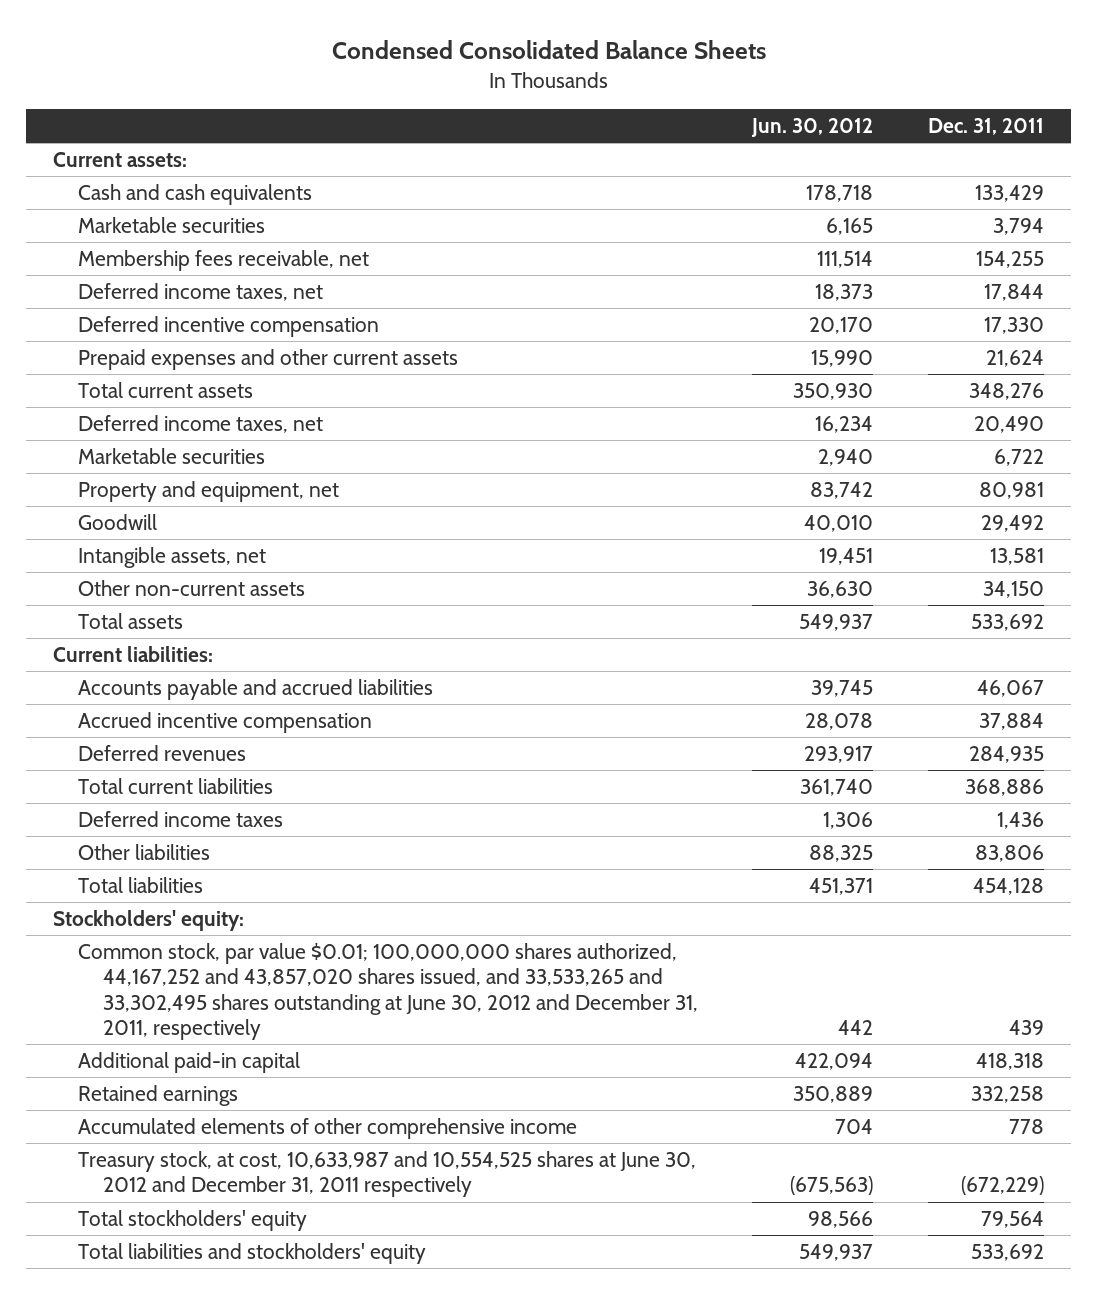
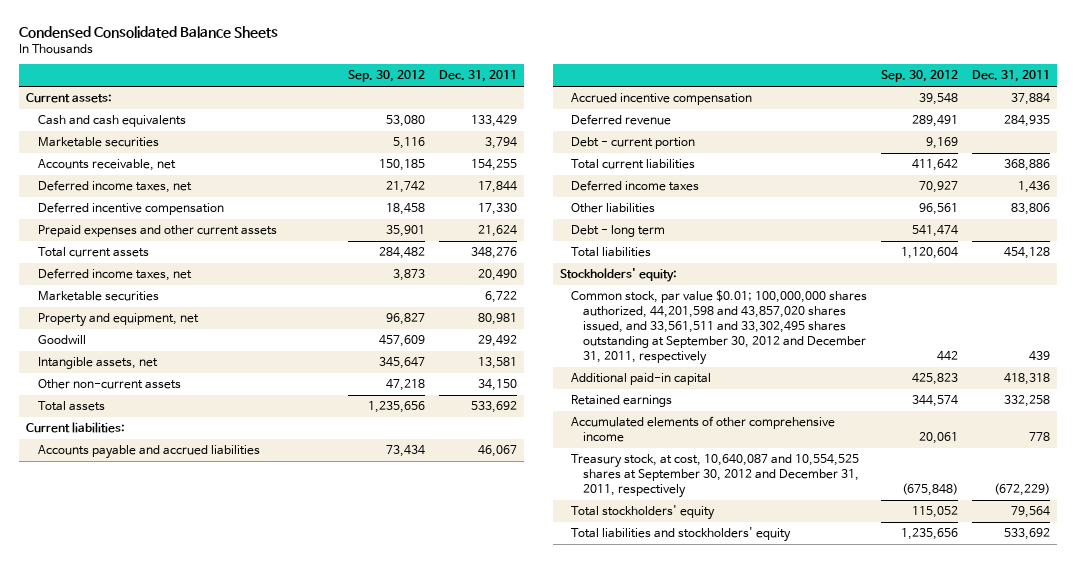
[751,117,874,137] Jun. 30, 2012 -> none
none -> [347,70,425,83] Sep. 30, 2012
[78,250,370,272] Membership fees receivable, net -> [37,159,176,172] Accounts receivable, net
[78,745,247,762] Deferred revenues -> [571,114,672,126] Deferred revenue
none -> [571,137,696,150] Debt - current portion
none -> [571,225,666,238] Debt - long term
[78,943,698,1040] Common stock, par value $0.01; 100,000,000 shares authorized, 44,167,252 and 43,857,020 shares issued, and 33,533,265 and 33,302,495 shares outstanding at June 30, 2012 and December 31, 2011, respectively -> [571,290,868,365] Common stock, par value $0.01; 100,000,000 shares authorized, 44,201,598 and 43,857,020 shares issued, and 33,561,511 and 33,302,495 shares outstanding at September 30, 2012 and December 31, 2011, respectively
[78,1151,697,1198] Treasury stock, at cost, 10,633,987 and 10,554,525 shares at June 30, 2012 and December 31, 2011 respectively -> [571,454,860,498] Treasury stock, at cost, 10,640,087 and 10,554,525 shares at September 30, 2012 and December 31, 2011, respectively

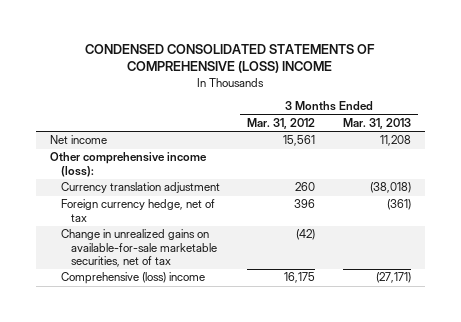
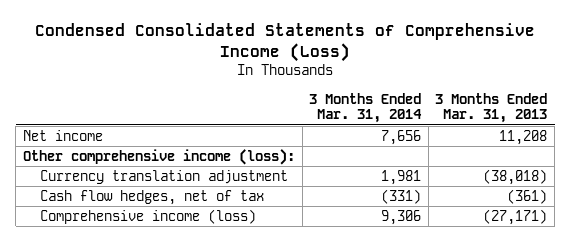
[85,43,376,74] CONDENSED CONSOLIDATED STATEMENTS OF COMPREHENSIVE (LOSS) INCOME -> [35,23,536,63] Condensed Consolidated Statements of Comprehensive Income (Loss)
[247,117,316,129] Mar. 31, 2012 -> none
none -> [309,92,423,124] 3 Months Ended Mar. 31, 2014
[60,229,218,268] Change in unrealized gains on available-for-sale marketable securities, net of tax -> none
[60,199,215,222] Foreign currency hedge, net of tax -> [40,189,265,205] Cash flow hedges, net of tax
[60,272,205,285] Comprehensive (loss) income -> [40,208,257,224] Comprehensive income (loss)

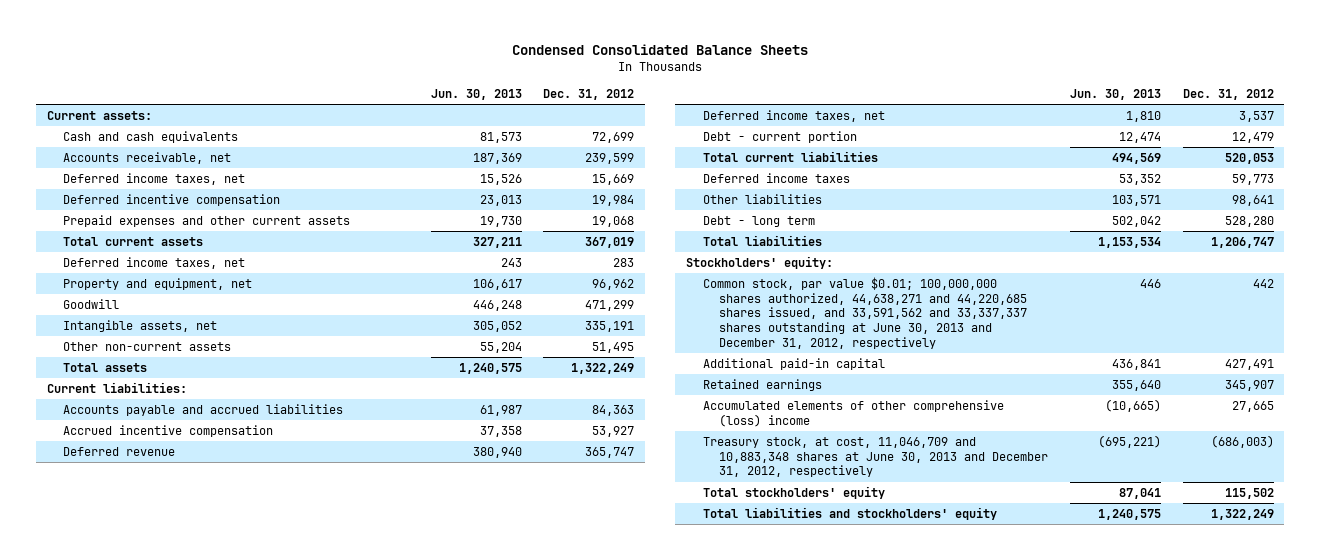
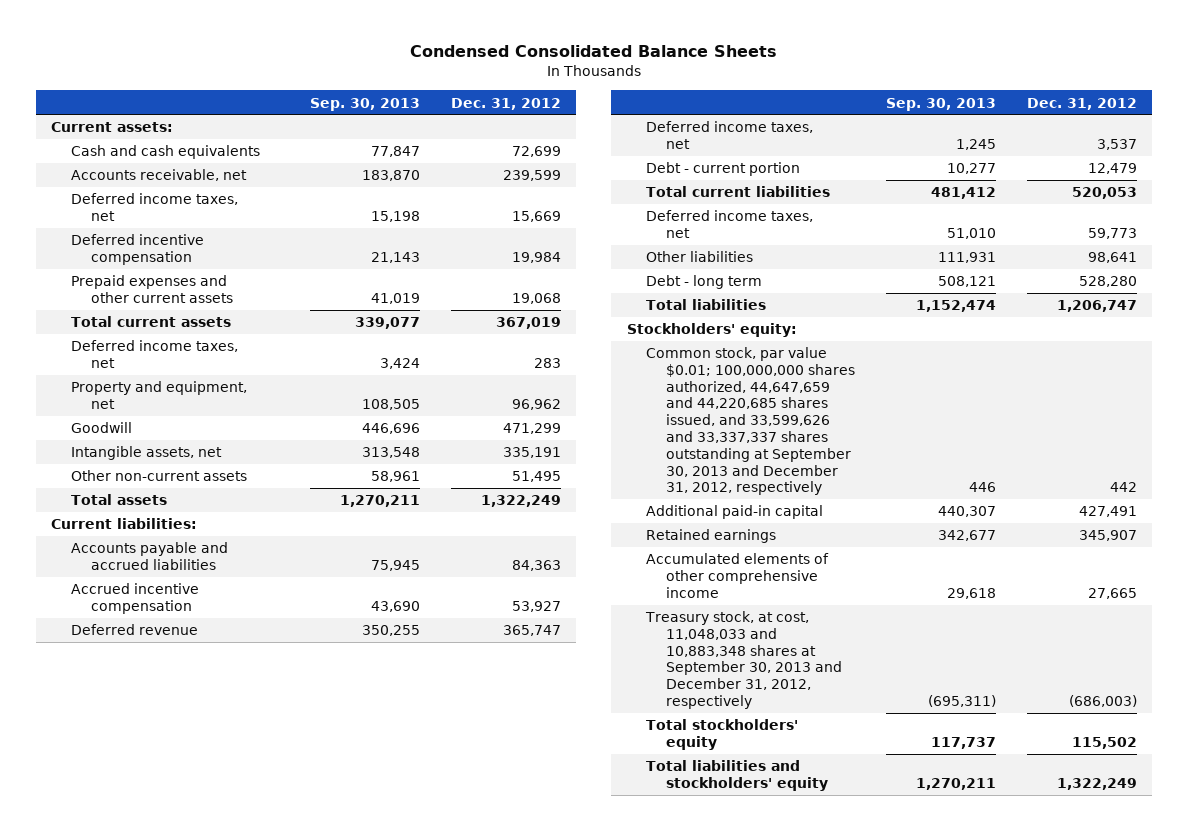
[430,88,522,100] Jun. 30, 2013 -> none
none -> [310,97,421,111] Sep. 30, 2013
[702,173,850,184] Deferred income taxes -> [646,210,814,238] Deferred income taxes, net
[702,277,1028,349] Common stock, par value $0.01; 100,000,000 shares authorized, 44,638,271 and 44,220,685 shares issued, and 33,591,562 and 33,337,337 shares outstanding at June 30, 2013 and December 31, 2012, respectively -> [646,347,856,496] Common stock, par value $0.01; 100,000,000 shares authorized, 44,647,659 and 44,220,685 shares issued, and 33,599,626 and 33,337,337 shares outstanding at September 30, 2013 and December 31, 2012, respectively
[702,400,1004,427] Accumulated elements of other comprehensive (loss) income -> [646,553,830,598] Accumulated elements of other comprehensive income
[702,437,1049,478] Treasury stock, at cost, 11,046,709 and 10,883,348 shares at June 30, 2013 and December 31, 2012, respectively -> [645,611,843,710] Treasury stock, at cost, 11,048,033 and 10,883,348 shares at September 30, 2013 and December 31, 2012, respectively

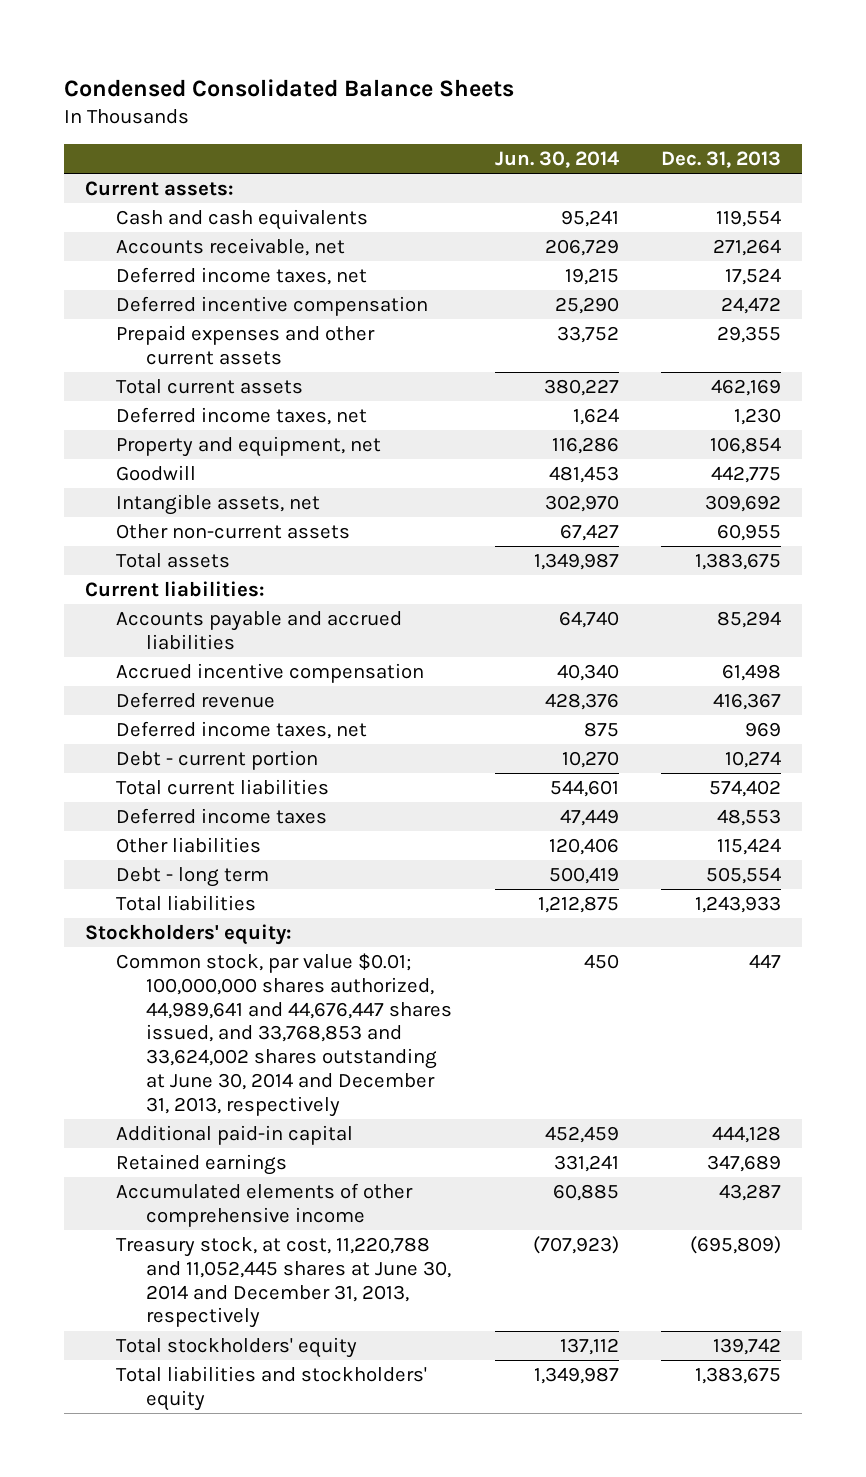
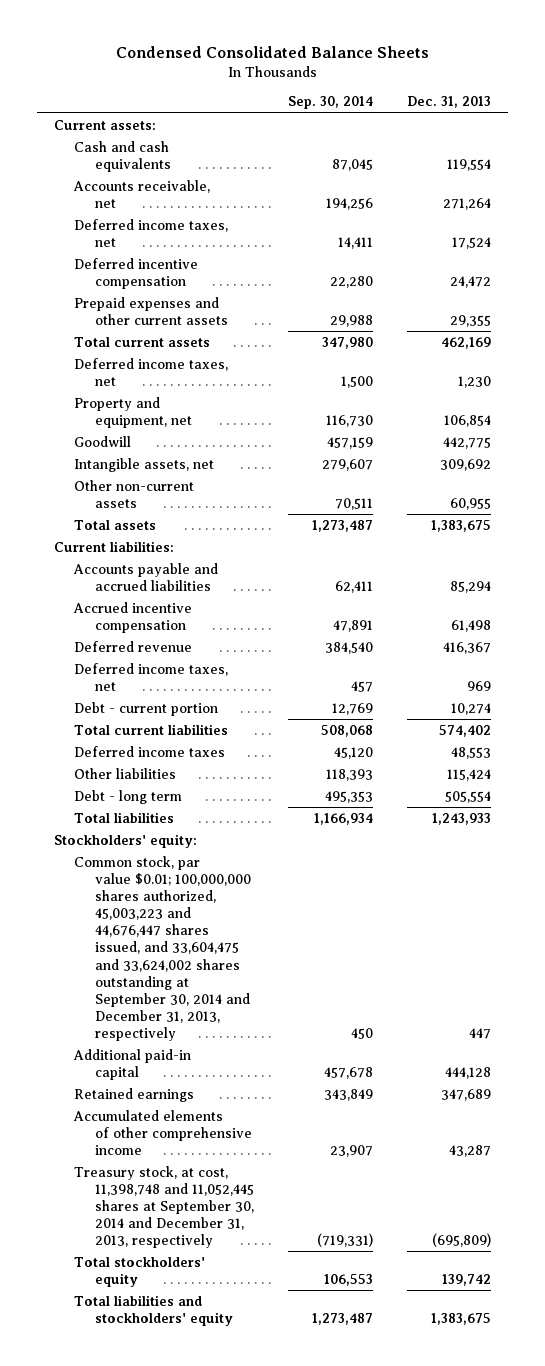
[494,150,619,168] Jun. 30, 2014 -> none
none -> [288,96,374,110] Sep. 30, 2014
[115,953,453,1117] Common stock, par value $0.01; 100,000,000 shares authorized, 44,989,641 and 44,676,447 shares issued, and 33,768,853 and 33,624,002 shares outstanding at June 30, 2014 and December 31, 2013, respectively -> [74,855,252,1042] Common stock, par value $0.01; 100,000,000 shares authorized, 45,003,223 and 44,676,447 shares issued, and 33,604,475 and 33,624,002 shares outstanding at September 30, 2014 and December 31, 2013, respectively
[115,1237,452,1329] Treasury stock, at cost, 11,220,788 and 11,052,445 shares at June 30, 2014 and December 31, 2013, respectively -> [74,1165,255,1249] Treasury stock, at cost, 11,398,748 and 11,052,445 shares at September 30, 2014 and December 31, 2013, respectively

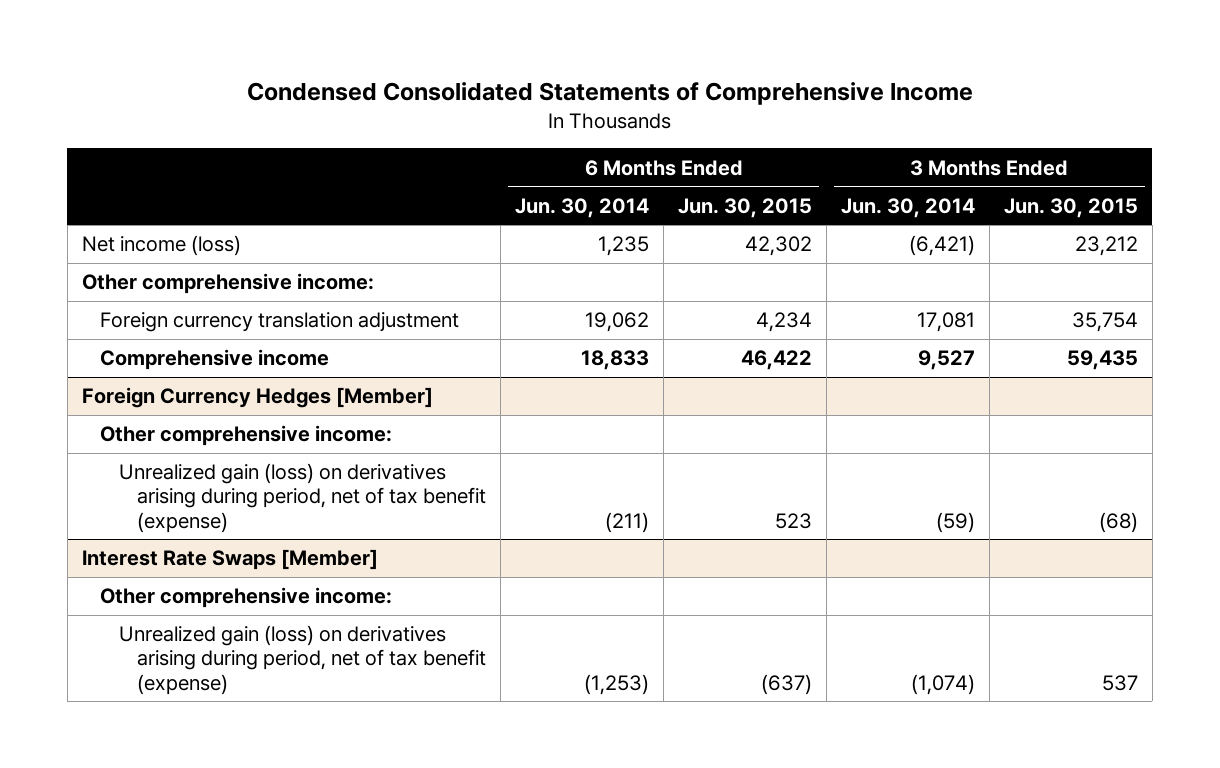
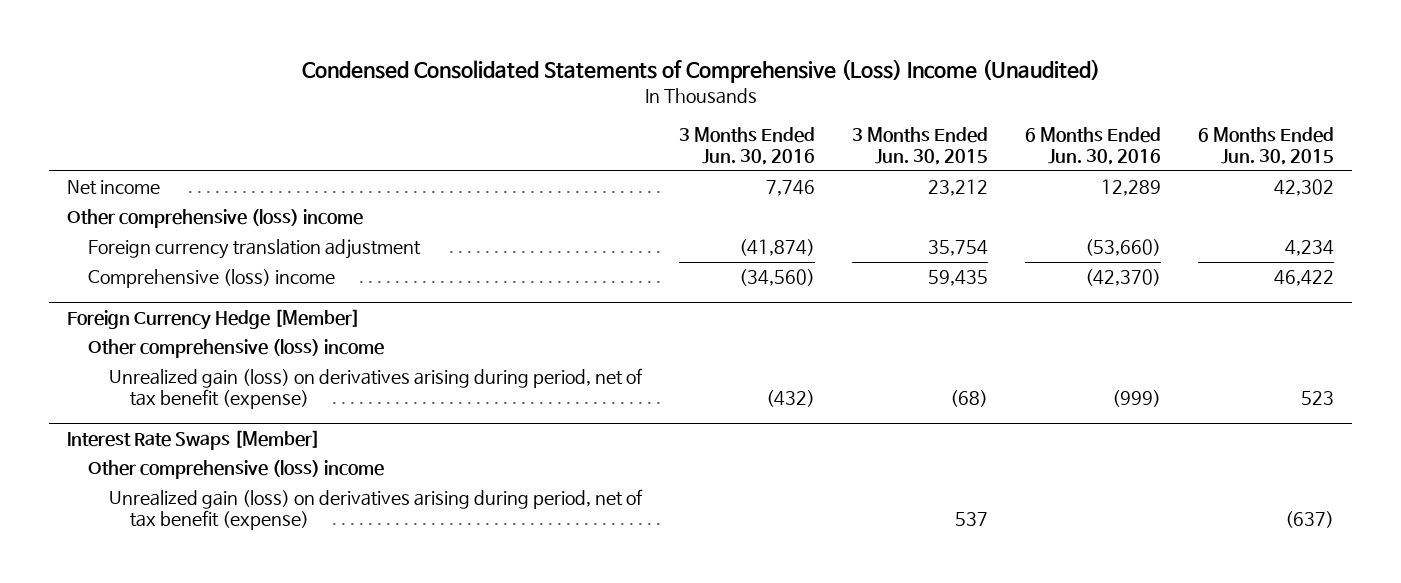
[246,81,973,105] Condensed Consolidated Statements of Comprehensive Income -> [301,59,1100,84] Condensed Consolidated Statements of Comprehensive (Loss) Income (Unaudited)
[515,197,650,218] Jun. 30, 2014 -> none
[840,197,975,218] Jun. 30, 2014 -> none
none -> [679,127,816,166] 3 Months Ended Jun. 30, 2016
none -> [1024,127,1161,166] 6 Months Ended Jun. 30, 2016
[81,235,241,257] Net income (loss) -> [67,180,161,196] Net income
[81,273,374,295] Other comprehensive income: -> [67,209,364,229] Other comprehensive (loss) income
[100,349,330,371] Comprehensive income -> [88,269,336,289] Comprehensive (loss) income
[81,387,433,409] Foreign Currency Hedges [Member] -> [67,308,361,330] Foreign Currency Hedge [Member]
[100,425,393,447] Other comprehensive income: -> [88,339,385,359] Other comprehensive (loss) income
[100,587,393,609] Other comprehensive income: -> [88,460,385,480] Other comprehensive (loss) income

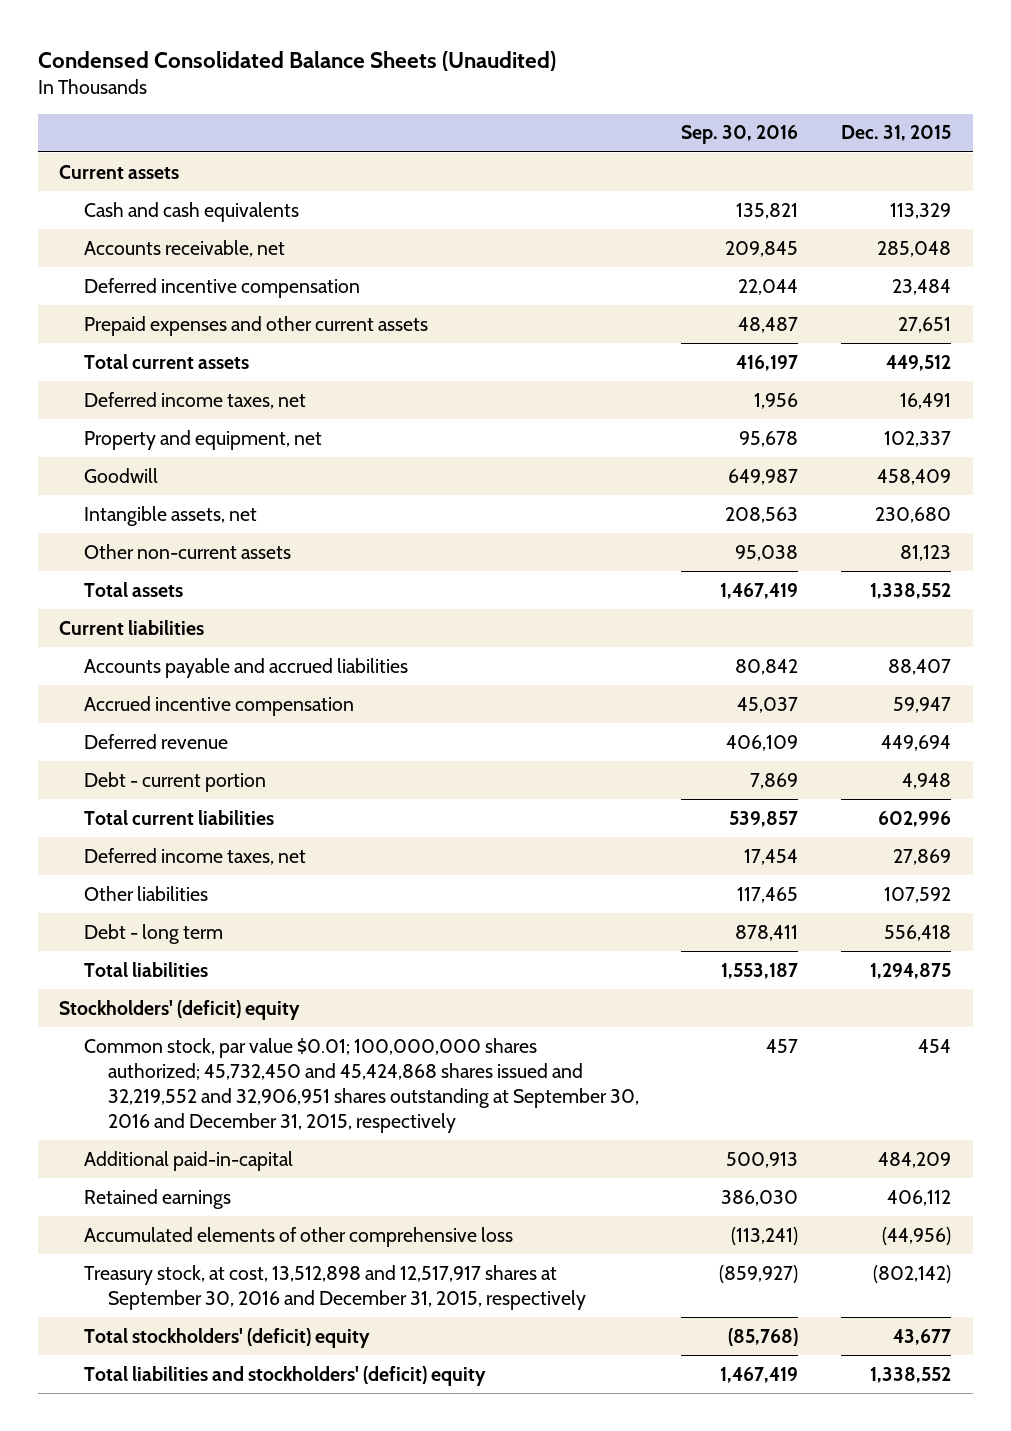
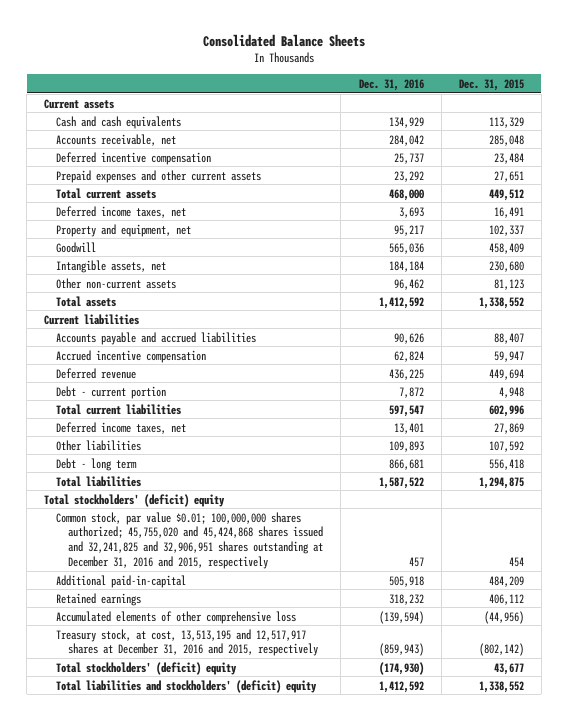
[38,51,557,72] Condensed Consolidated Balance Sheets (Unaudited) -> [202,33,365,47] Consolidated Balance Sheets
[681,125,799,145] Sep. 30, 2016 -> none
none -> [358,78,424,91] Dec. 31, 2016
[59,999,301,1020] Stockholders' (deficit) equity -> [44,493,226,507] Total stockholders' (deficit) equity
[83,1037,639,1133] Common stock, par value $0.01; 100,000,000 shares authorized; 45,732,450 and 45,424,868 shares issued and 32,219,552 and 32,906,951 shares outstanding at September 30, 2016 and December 31, 2015, respectively -> [56,511,324,569] Common stock, par value $0.01; 100,000,000 shares authorized; 45,755,020 and 45,424,868 shares issued and 32,241,825 and 32,906,951 shares outstanding at December 31, 2016 and 2015, respectively
[83,1264,586,1310] Treasury stock, at cost, 13,512,898 and 12,517,917 shares at September 30, 2016 and December 31, 2015, respectively -> [56,628,319,657] Treasury stock, at cost, 13,513,195 and 12,517,917 shares at December 31, 2016 and 2015, respectively

